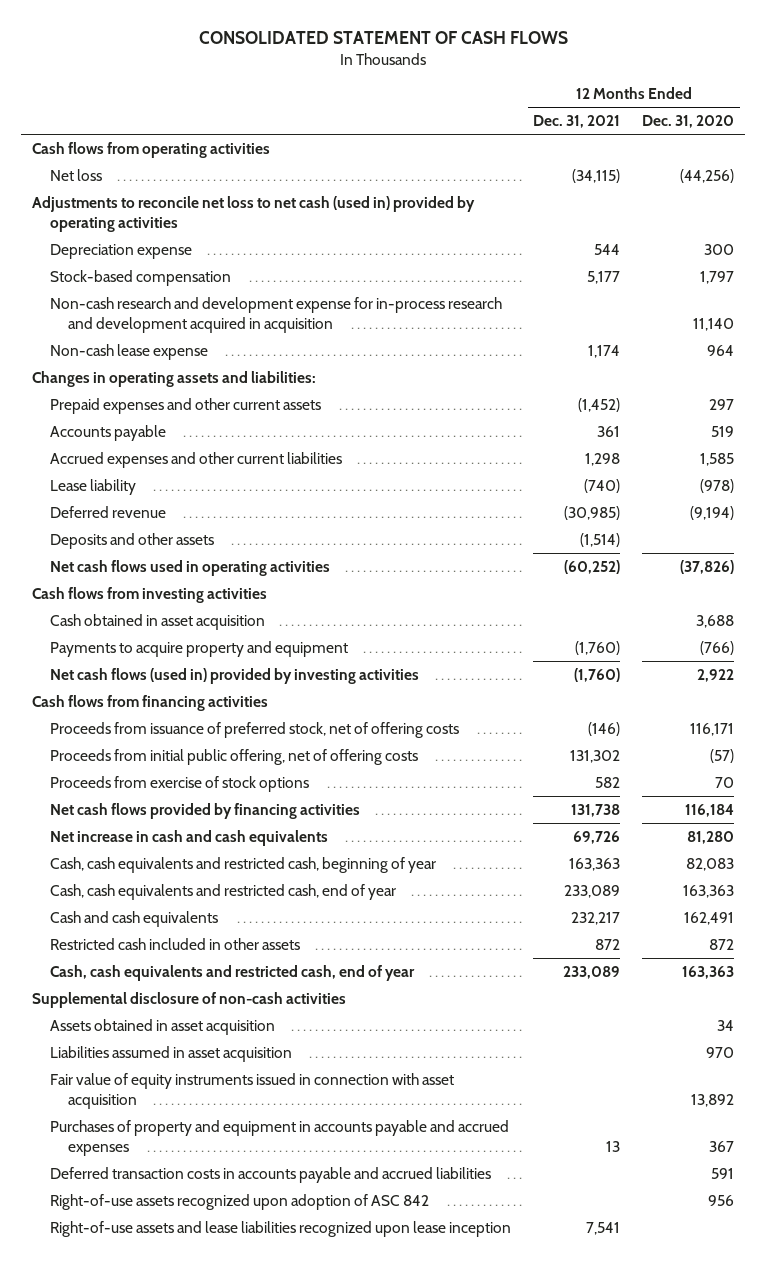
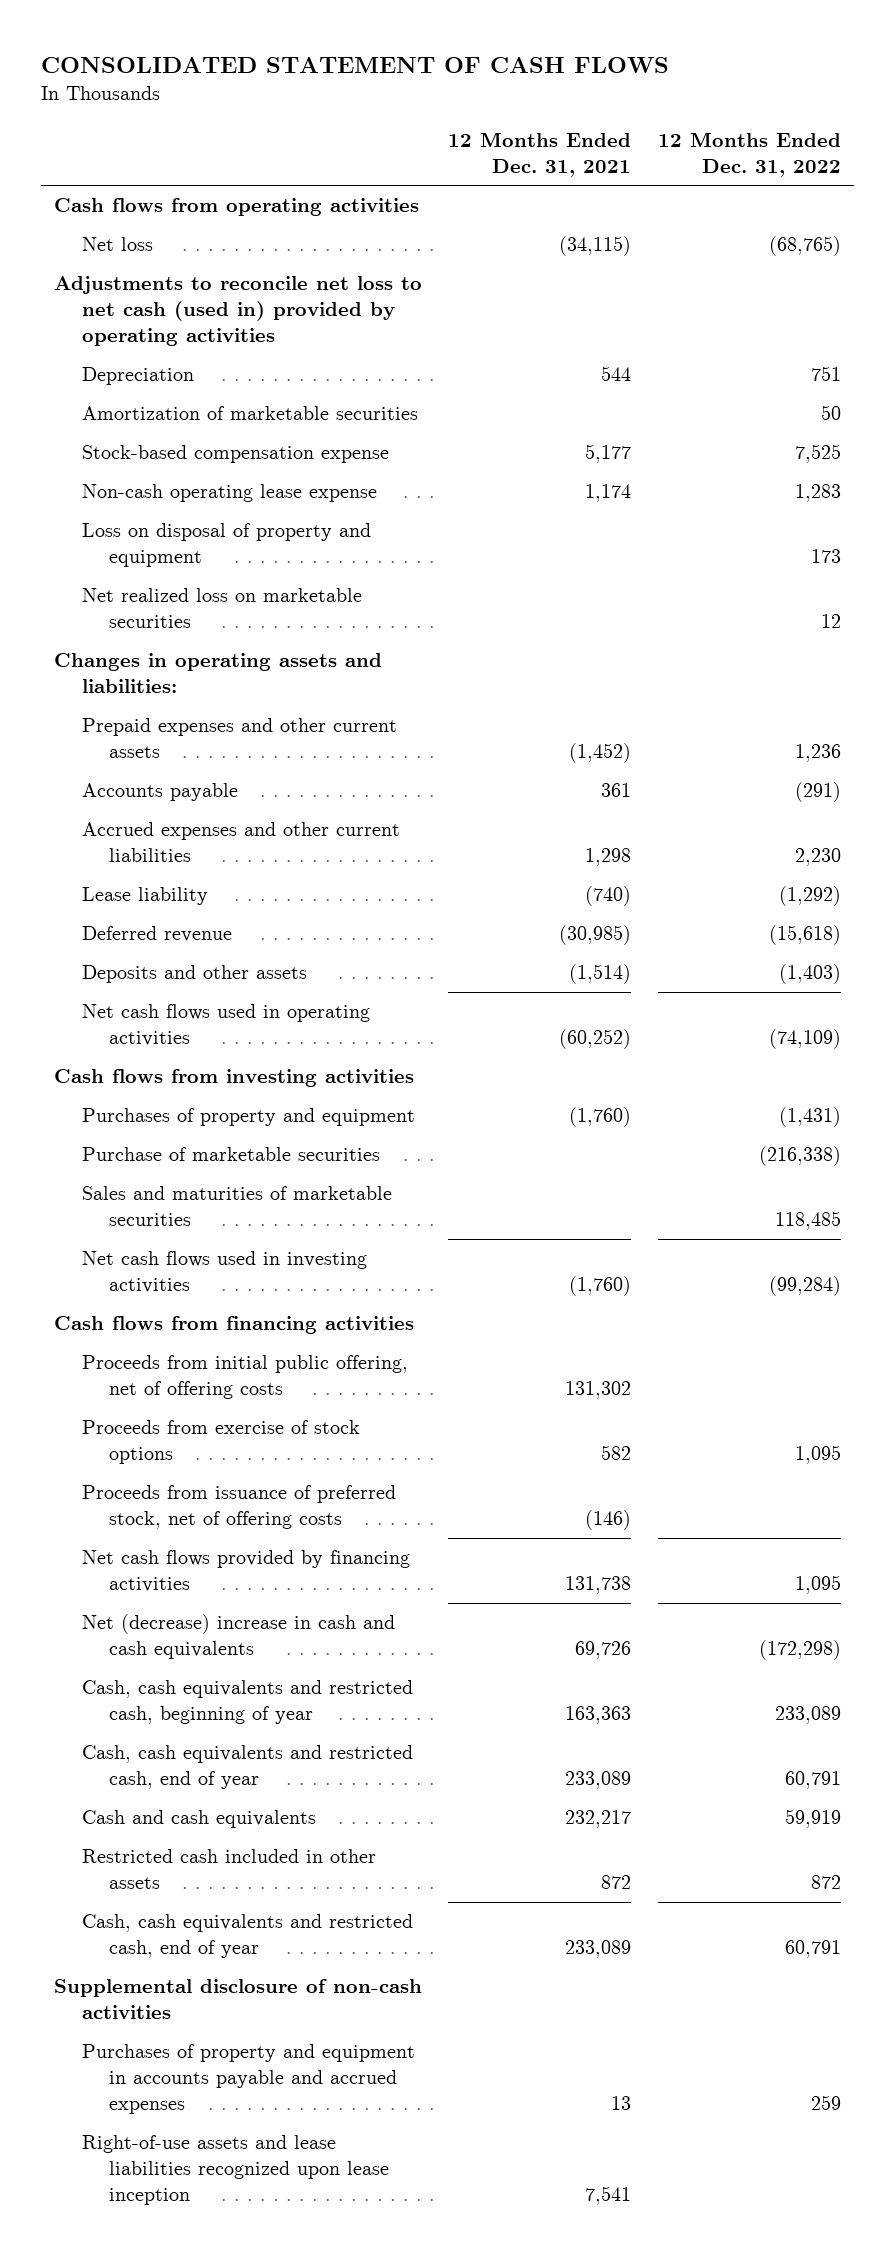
[642,115,735,129] Dec. 31, 2020 -> none
none -> [657,131,841,177] 12 Months Ended Dec. 31, 2022
[49,296,502,333] Non-cash research and development expense for in-process research and development acquired in acquisition -> none
[49,243,192,259] Depreciation expense -> [81,367,194,386] Depreciation
none -> [81,406,418,421] Amortization of marketable securities
[49,269,231,286] Stock-based compensation -> [81,445,389,464] Stock-based compensation expense
[49,343,208,360] Non-cash lease expense -> [81,484,377,503] Non-cash operating lease expense
none -> [81,523,371,568] Loss on disposal of property and equipment
none -> [81,588,362,629] Net realized loss on marketable securities
[49,613,265,630] Cash obtained in asset acquisition -> none
[49,640,348,657] Payments to acquire property and equipment -> [81,1108,415,1127] Purchases of property and equipment
none -> [81,1147,380,1162] Purchase of marketable securities
none -> [81,1186,392,1227] Sales and maturities of marketable securities
[49,667,419,684] Net cash flows (used in) provided by investing activities -> [81,1251,367,1294] Net cash flows used in investing activities
[49,721,459,738] Proceeds from issuance of preferred stock, net of offering costs -> [81,1485,396,1530] Proceeds from issuance of preferred stock, net of offering costs
[49,829,328,846] Net increase in cash and cash equivalents -> [81,1614,395,1660] Net (decrease) increase in cash and cash equivalents
[49,1018,275,1035] Assets obtained in asset acquisition -> none
[49,1045,292,1062] Liabilities assumed in asset acquisition -> none
[49,1072,454,1109] Fair value of equity instruments issued in connection with asset acquisition -> none
[49,1166,491,1183] Deferred transaction costs in accounts payable and accrued liabilities -> none
[49,1193,429,1210] Right-of-use assets recognized upon adoption of ASC 842 -> none

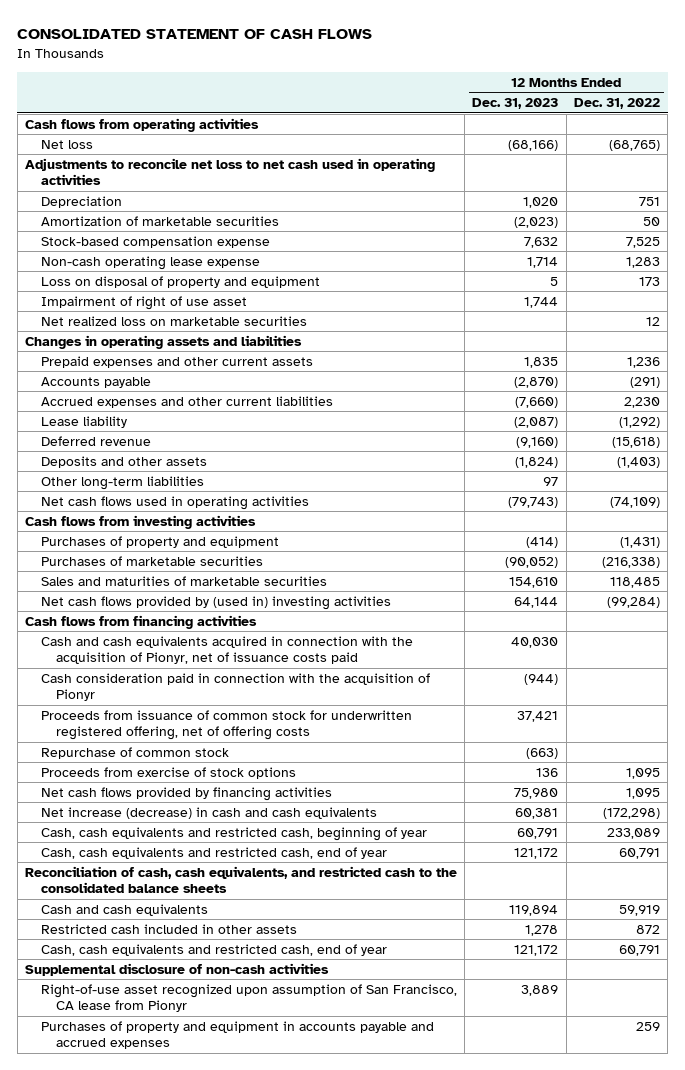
[448,131,632,177] 12 Months Ended Dec. 31, 2021 -> none
none -> [472,98,559,110] Dec. 31, 2023
[54,276,423,347] Adjustments to reconcile net loss to net cash (used in) provided by operating activities -> [24,157,435,186] Adjustments to reconcile net loss to net cash used in operating activities
none -> [40,295,247,310] Impairment of right of use asset
[54,653,383,694] Changes in operating assets and liabilities: -> [24,334,302,349] Changes in operating assets and liabilities
none -> [40,475,204,490] Other long-term liabilities
[81,1147,380,1162] Purchase of marketable securities -> [40,555,263,566] Purchases of marketable securities
[81,1251,367,1294] Net cash flows used in investing activities -> [40,595,391,610] Net cash flows provided by (used in) investing activities
[81,1355,408,1400] Proceeds from initial public offering, net of offering costs -> none
none -> [40,635,413,665] Cash and cash equivalents acquired in connection with the acquisition of Pionyr, net of issuance costs paid
none -> [40,672,430,702] Cash consideration paid in connection with the acquisition of Pionyr
none -> [40,709,412,741] Proceeds from issuance of common stock for underwritten registered offering, net of offering costs
none -> [40,746,229,759] Repurchase of common stock
[81,1485,396,1530] Proceeds from issuance of preferred stock, net of offering costs -> none
[81,1614,395,1660] Net (decrease) increase in cash and cash equivalents -> [40,806,377,819] Net increase (decrease) in cash and cash equivalents
none -> [24,865,457,894] Reconciliation of cash, cash equivalents, and restricted cash to the consolidated balance sheets
none -> [40,983,457,1013] Right-of-use asset recognized upon assumption of San Francisco, CA lease from Pionyr
[81,2135,389,2206] Right-of-use assets and lease liabilities recognized upon lease inception -> none

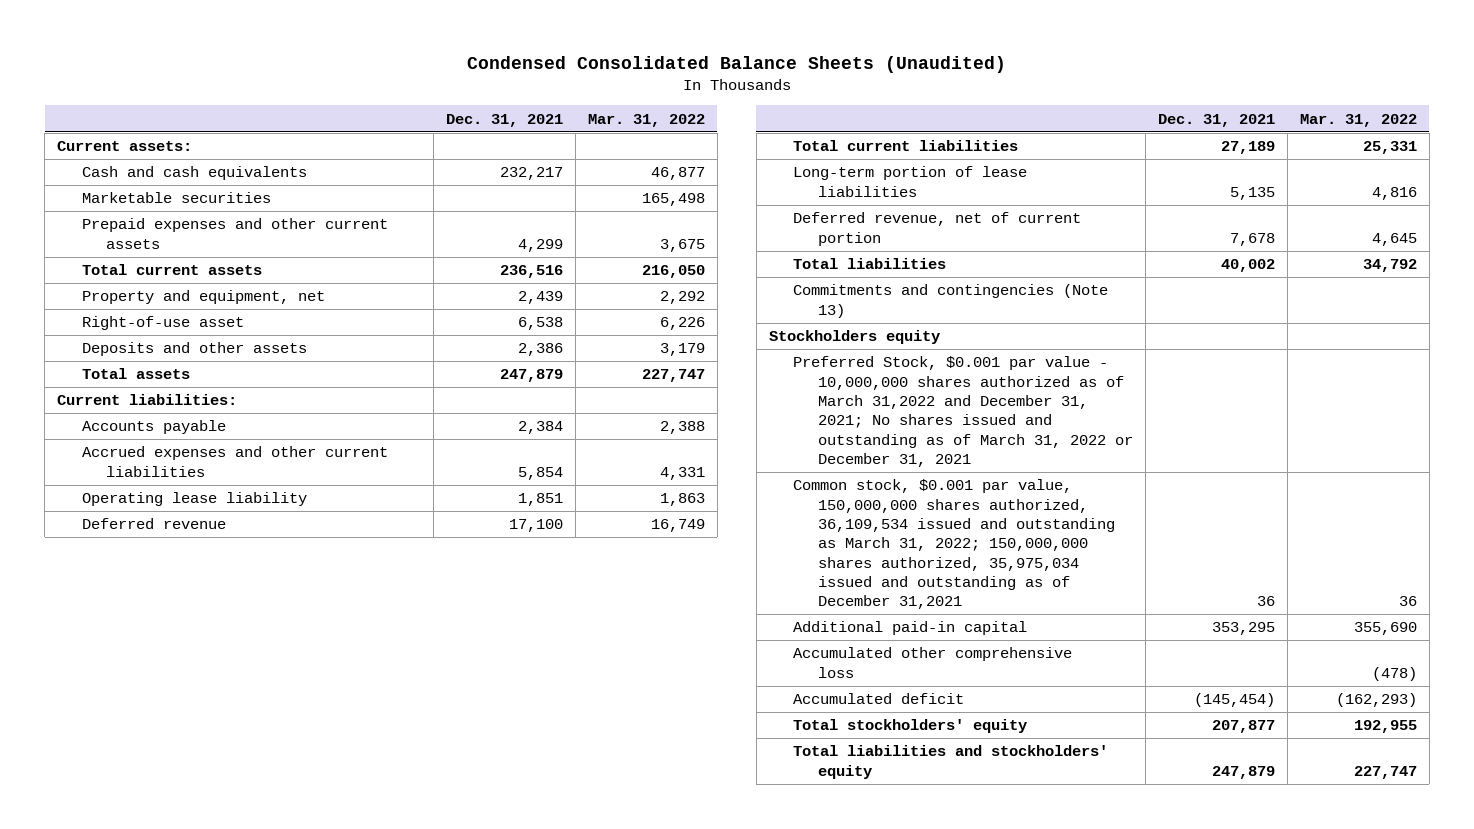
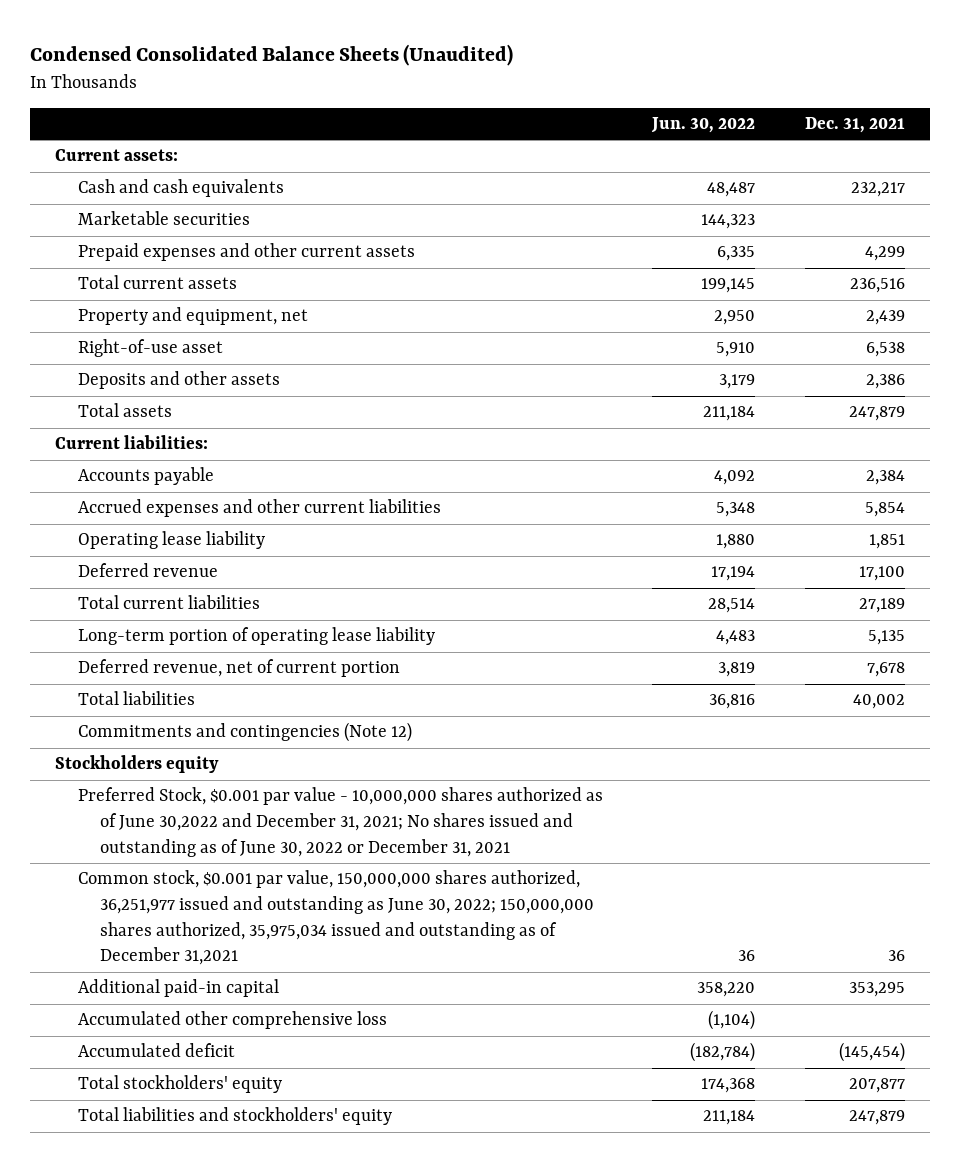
[587,113,705,127] Mar. 31, 2022 -> none
none -> [651,117,756,134] Jun. 30, 2022
[793,166,1028,197] Long-term portion of lease liabilities -> [77,627,435,646] Long-term portion of operating lease liability
[793,284,1109,318] Commitments and contingencies (Note 13) -> [77,722,412,743] Commitments and contingencies (Note 12)
[793,356,1133,468] Preferred Stock, $0.001 par value - 10,000,000 shares authorized as of March 31,2022 and December 31, 2021; No shares issued and outstanding as of March 31, 2022 or December 31, 2021 -> [77,787,603,857] Preferred Stock, $0.001 par value - 10,000,000 shares authorized as of June 30,2022 and December 31, 2021; No shares issued and outstanding as of June 30, 2022 or December 31, 2021
[793,479,1115,610] Common stock, $0.001 par value, 150,000,000 shares authorized, 36,109,534 issued and outstanding as March 31, 2022; 150,000,000 shares authorized, 35,975,034 issued and outstanding as of December 31,2021 -> [77,870,595,966] Common stock, $0.001 par value, 150,000,000 shares authorized, 36,251,977 issued and outstanding as June 30, 2022; 150,000,000 shares authorized, 35,975,034 issued and outstanding as of December 31,2021

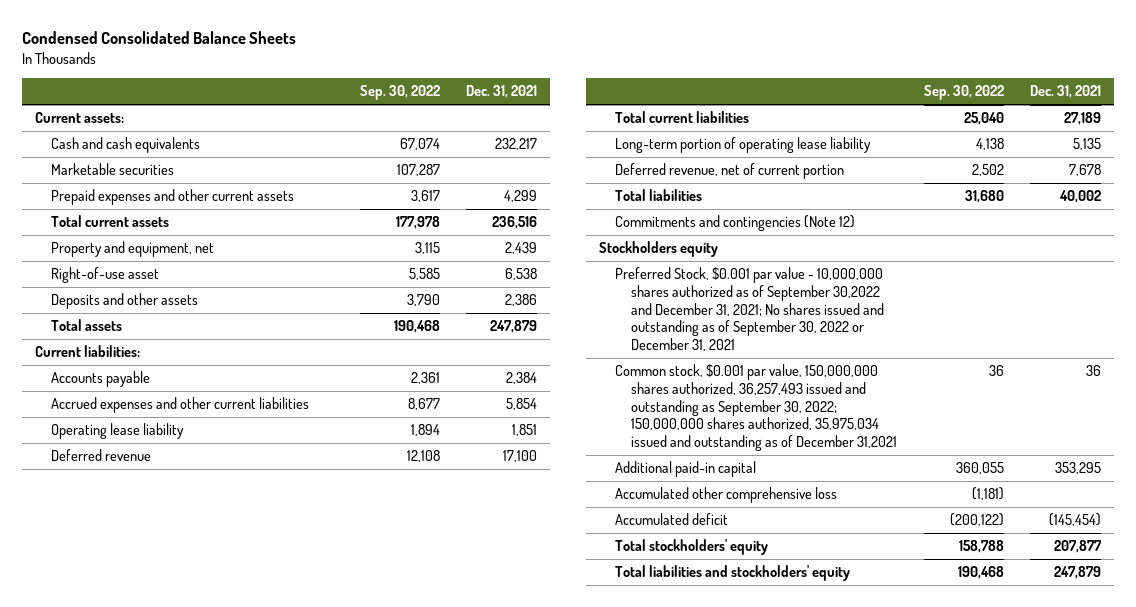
[30,44,514,67] Condensed Consolidated Balance Sheets (Unaudited) -> [22,31,297,45] Condensed Consolidated Balance Sheets
[651,117,756,134] Jun. 30, 2022 -> none
none -> [359,85,440,101] Sep. 30, 2022
[77,787,603,857] Preferred Stock, $0.001 par value - 10,000,000 shares authorized as of June 30,2022 and December 31, 2021; No shares issued and outstanding as of June 30, 2022 or December 31, 2021 -> [615,267,885,351] Preferred Stock, $0.001 par value - 10,000,000 shares authorized as of September 30,2022 and December 31, 2021; No shares issued and outstanding as of September 30, 2022 or December 31, 2021
[77,870,595,966] Common stock, $0.001 par value, 150,000,000 shares authorized, 36,251,977 issued and outstanding as June 30, 2022; 150,000,000 shares authorized, 35,975,034 issued and outstanding as of December 31,2021 -> [615,364,898,451] Common stock, $0.001 par value, 150,000,000 shares authorized, 36,257,493 issued and outstanding as September 30, 2022; 150,000,000 shares authorized, 35,975,034 issued and outstanding as of December 31,2021

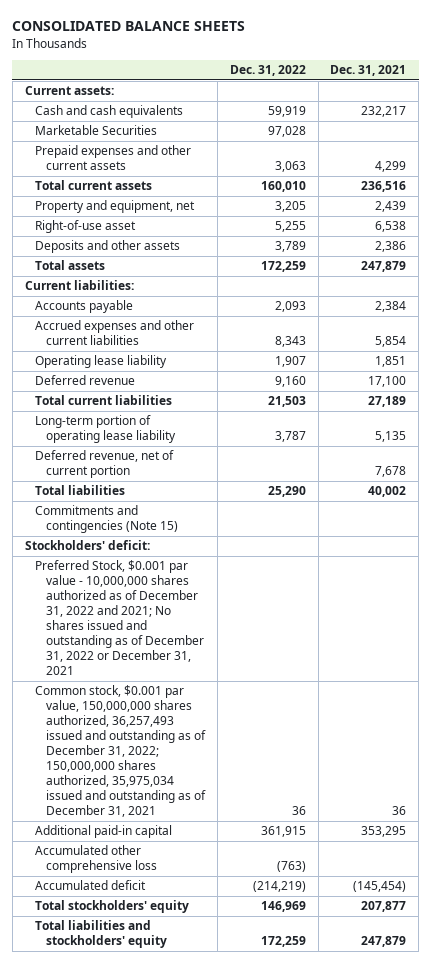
[22,31,297,45] Condensed Consolidated Balance Sheets -> [12,21,246,32] CONSOLIDATED BALANCE SHEETS
[359,85,440,101] Sep. 30, 2022 -> none
none -> [229,65,306,77] Dec. 31, 2022
[51,163,175,176] Marketable securities -> [35,125,158,136] Marketable Securities
[615,215,856,232] Commitments and contingencies (Note 12) -> [35,505,179,534] Commitments and contingencies (Note 15)
[599,241,719,258] Stockholders equity -> [24,540,150,551] Stockholders' deficit:
[615,267,885,351] Preferred Stock, $0.001 par value - 10,000,000 shares authorized as of September 30,2022 and December 31, 2021; No shares issued and outstanding as of September 30, 2022 or December 31, 2021 -> [35,560,205,676] Preferred Stock, $0.001 par value - 10,000,000 shares authorized as of December 31, 2022 and 2021; No shares issued and outstanding as of December 31, 2022 or December 31, 2021
[615,364,898,451] Common stock, $0.001 par value, 150,000,000 shares authorized, 36,257,493 issued and outstanding as September 30, 2022; 150,000,000 shares authorized, 35,975,034 issued and outstanding as of December 31,2021 -> [35,685,207,818] Common stock, $0.001 par value, 150,000,000 shares authorized, 36,257,493 issued and outstanding as of December 31, 2022; 150,000,000 shares authorized, 35,975,034 issued and outstanding as of December 31, 2021

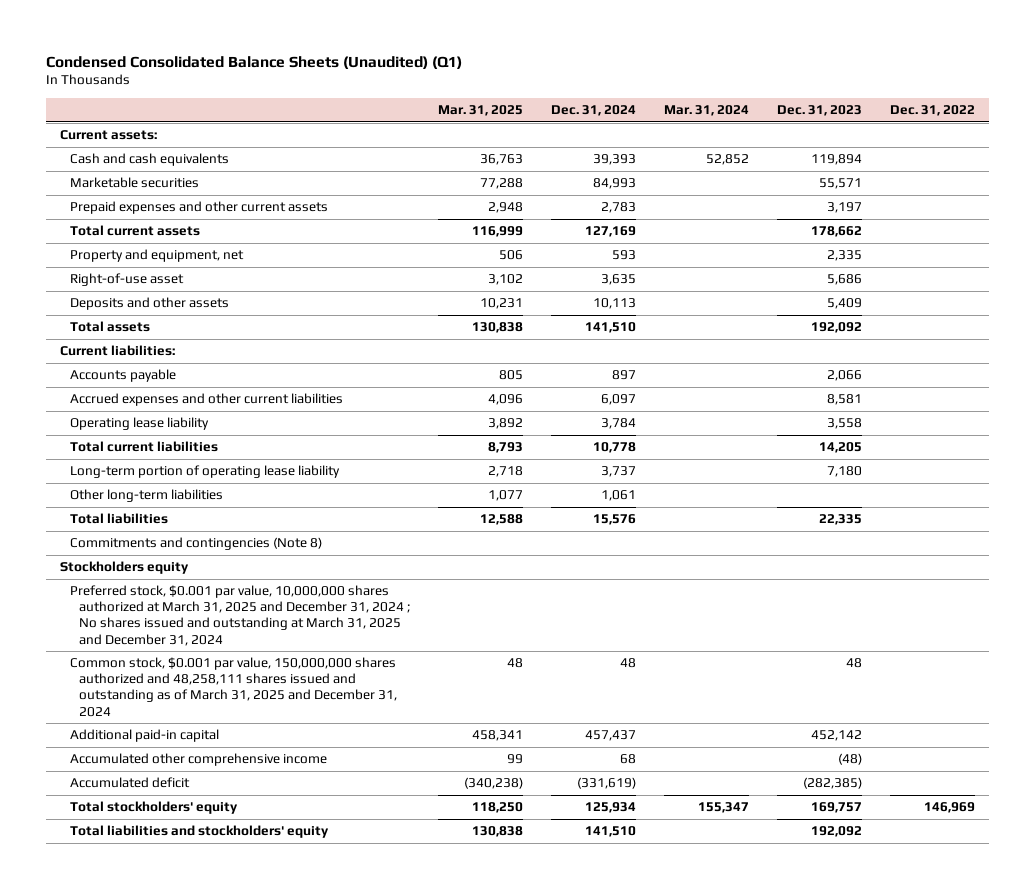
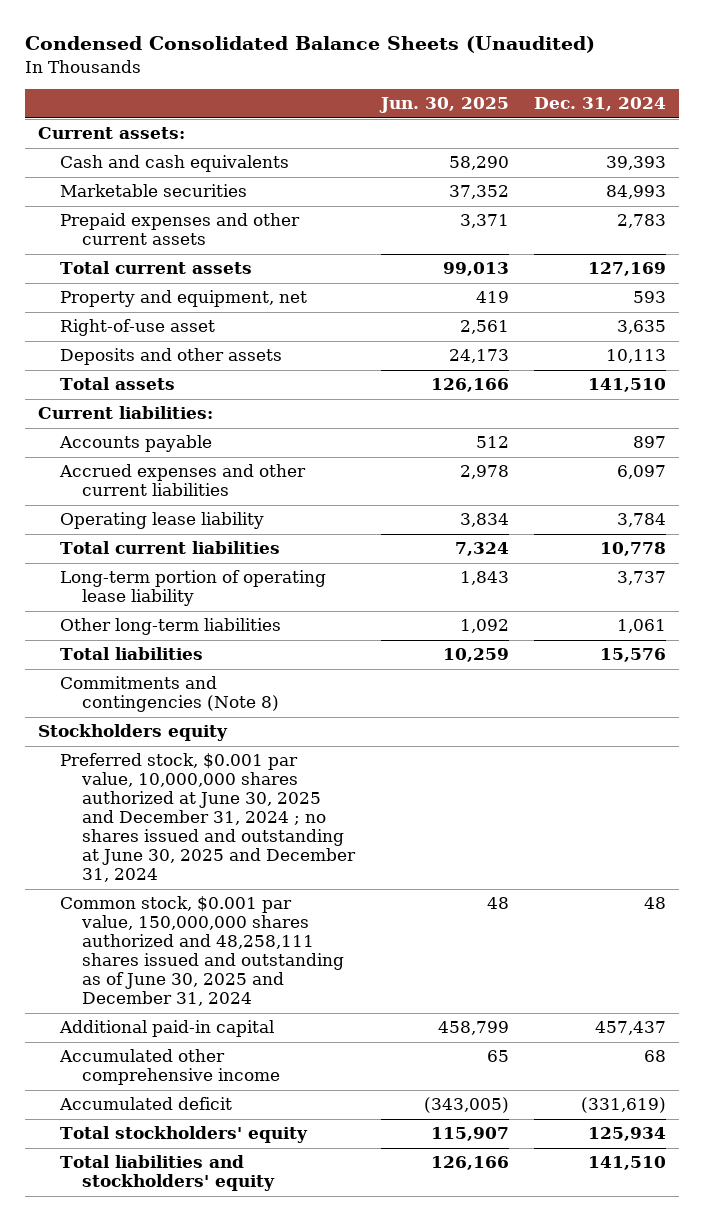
[45,55,462,69] Condensed Consolidated Balance Sheets (Unaudited) (Q1) -> [24,36,595,54] Condensed Consolidated Balance Sheets (Unaudited)
[438,105,524,117] Mar. 31, 2025 -> none
[664,105,750,117] Mar. 31, 2024 -> none
[777,105,863,117] Dec. 31, 2023 -> none
[890,105,976,117] Dec. 31, 2022 -> none
none -> [378,97,509,114] Jun. 30, 2025
[69,585,411,646] Preferred stock, $0.001 par value, 10,000,000 shares authorized at March 31, 2025 and December 31, 2024 ; No shares issued and outstanding at March 31, 2025 and December 31, 2024 -> [59,753,356,883] Preferred stock, $0.001 par value, 10,000,000 shares authorized at June 30, 2025 and December 31, 2024 ; no shares issued and outstanding at June 30, 2025 and December 31, 2024
[69,657,398,717] Common stock, $0.001 par value, 150,000,000 shares authorized and 48,258,111 shares issued and outstanding as of March 31, 2025 and December 31, 2024 -> [59,896,344,1007] Common stock, $0.001 par value, 150,000,000 shares authorized and 48,258,111 shares issued and outstanding as of June 30, 2025 and December 31, 2024

